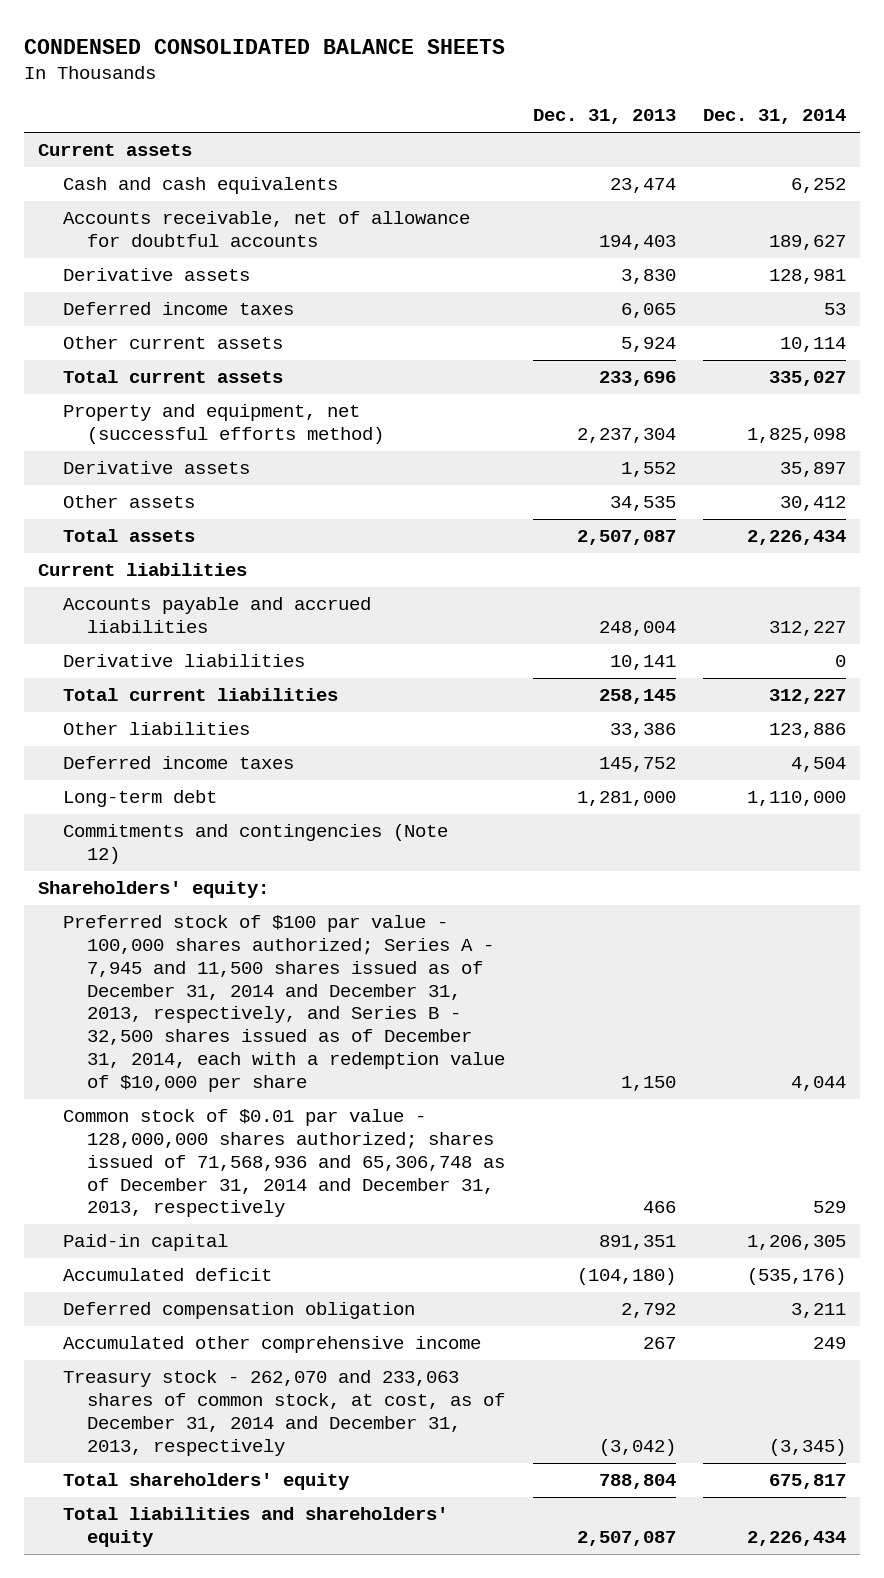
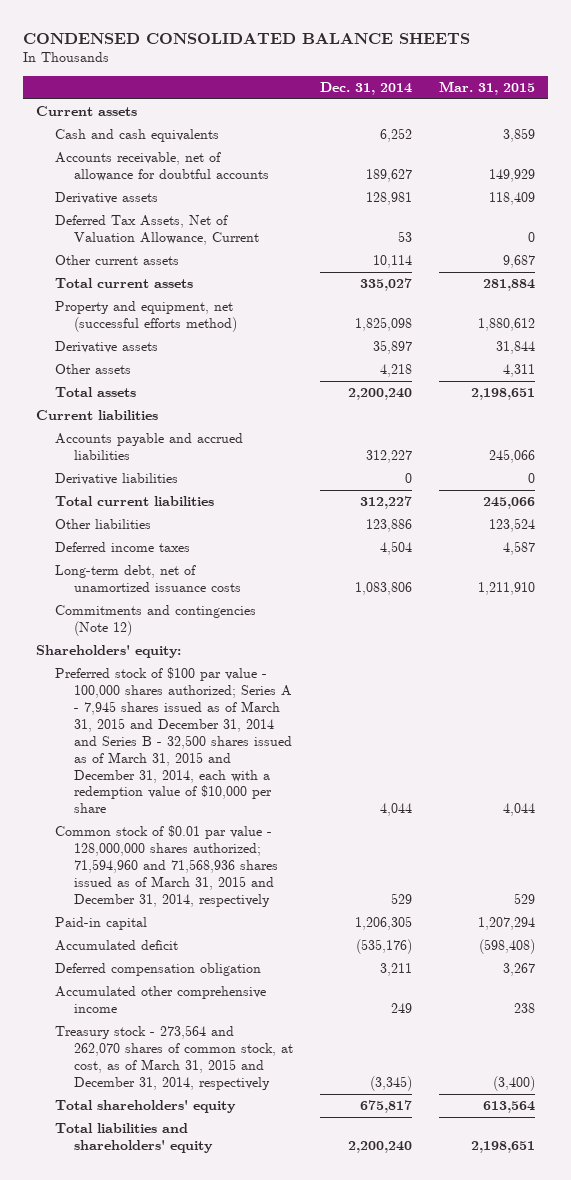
[532,109,676,125] Dec. 31, 2013 -> none
none -> [438,80,535,95] Mar. 31, 2015
[62,302,294,316] Deferred income taxes -> [55,215,259,246] Deferred Tax Assets, Net of Valuation Allowance, Current
[780,496,847,512] 30,412 -> [379,364,412,378] 4,218
[747,530,847,546] 2,226,434 -> [347,388,412,401] 2,200,240
[62,790,217,808] Long-term debt -> [55,565,241,593] Long-term debt, net of unamortized issuance costs
[747,791,847,807] 1,110,000 -> [354,582,412,596] 1,083,806
[62,915,506,1092] Preferred stock of $100 par value - 100,000 shares authorized; Series A - 7,945 and 11,500 shares issued as of December 31, 2014 and December 31, 2013, respectively, and Series B - 32,500 shares issued as of December 31, 2014, each with a redemption value of $10,000 per share -> [55,667,292,814] Preferred stock of $100 par value - 100,000 shares authorized; Series A - 7,945 shares issued as of March 31, 2015 and December 31, 2014 and Series B - 32,500 shares issued as of March 31, 2015 and December 31, 2014, each with a redemption value of $10,000 per share
[62,1109,506,1218] Common stock of $0.01 par value - 128,000,000 shares authorized; shares issued of 71,568,936 and 65,306,748 as of December 31, 2014 and December 31, 2013, respectively -> [55,825,278,907] Common stock of $0.01 par value - 128,000,000 shares authorized; 71,594,960 and 71,568,936 shares issued as of March 31, 2015 and December 31, 2014, respectively
[62,1370,506,1456] Treasury stock - 262,070 and 233,063 shares of common stock, at cost, as of December 31, 2014 and December 31, 2013, respectively -> [55,1025,293,1090] Treasury stock - 273,564 and 262,070 shares of common stock, at cost, as of March 31, 2015 and December 31, 2014, respectively
[747,1531,847,1547] 2,226,434 -> [347,1141,412,1154] 2,200,240

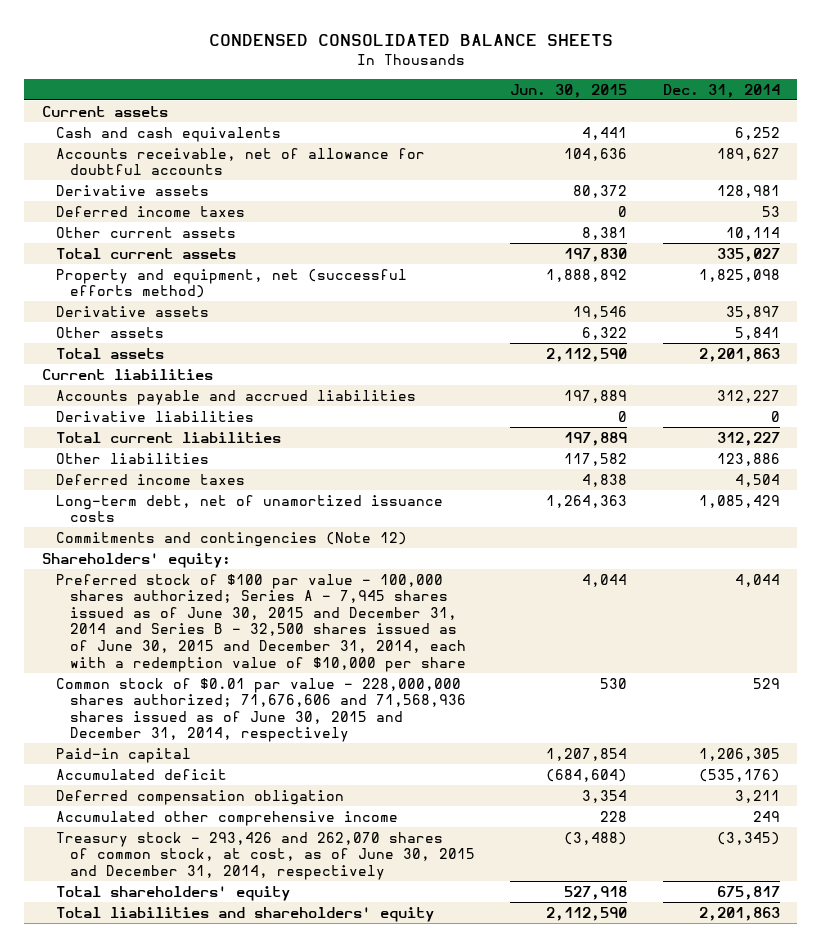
[438,80,535,95] Mar. 31, 2015 -> none
none -> [510,83,628,98] Jun. 30, 2015
[55,215,259,246] Deferred Tax Assets, Net of Valuation Allowance, Current -> [55,205,245,217] Deferred income taxes
[379,364,412,378] 4,218 -> [734,326,780,340] 5,841
[347,388,412,401] 2,200,240 -> [698,347,780,362] 2,201,863
[354,582,412,596] 1,083,806 -> [698,494,780,508] 1,085,429
[55,667,292,814] Preferred stock of $100 par value - 100,000 shares authorized; Series A - 7,945 shares issued as of March 31, 2015 and December 31, 2014 and Series B - 32,500 shares issued as of March 31, 2015 and December 31, 2014, each with a redemption value of $10,000 per share -> [55,573,466,672] Preferred stock of $100 par value - 100,000 shares authorized; Series A - 7,945 shares issued as of June 30, 2015 and December 31, 2014 and Series B - 32,500 shares issued as of June 30, 2015 and December 31, 2014, each with a redemption value of $10,000 per share
[55,825,278,907] Common stock of $0.01 par value - 128,000,000 shares authorized; 71,594,960 and 71,568,936 shares issued as of March 31, 2015 and December 31, 2014, respectively -> [55,677,466,743] Common stock of $0.01 par value - 228,000,000 shares authorized; 71,676,606 and 71,568,936 shares issued as of June 30, 2015 and December 31, 2014, respectively
[55,1025,293,1090] Treasury stock - 273,564 and 262,070 shares of common stock, at cost, as of March 31, 2015 and December 31, 2014, respectively -> [55,831,475,880] Treasury stock - 293,426 and 262,070 shares of common stock, at cost, as of June 30, 2015 and December 31, 2014, respectively
[347,1141,412,1154] 2,200,240 -> [698,906,780,921] 2,201,863

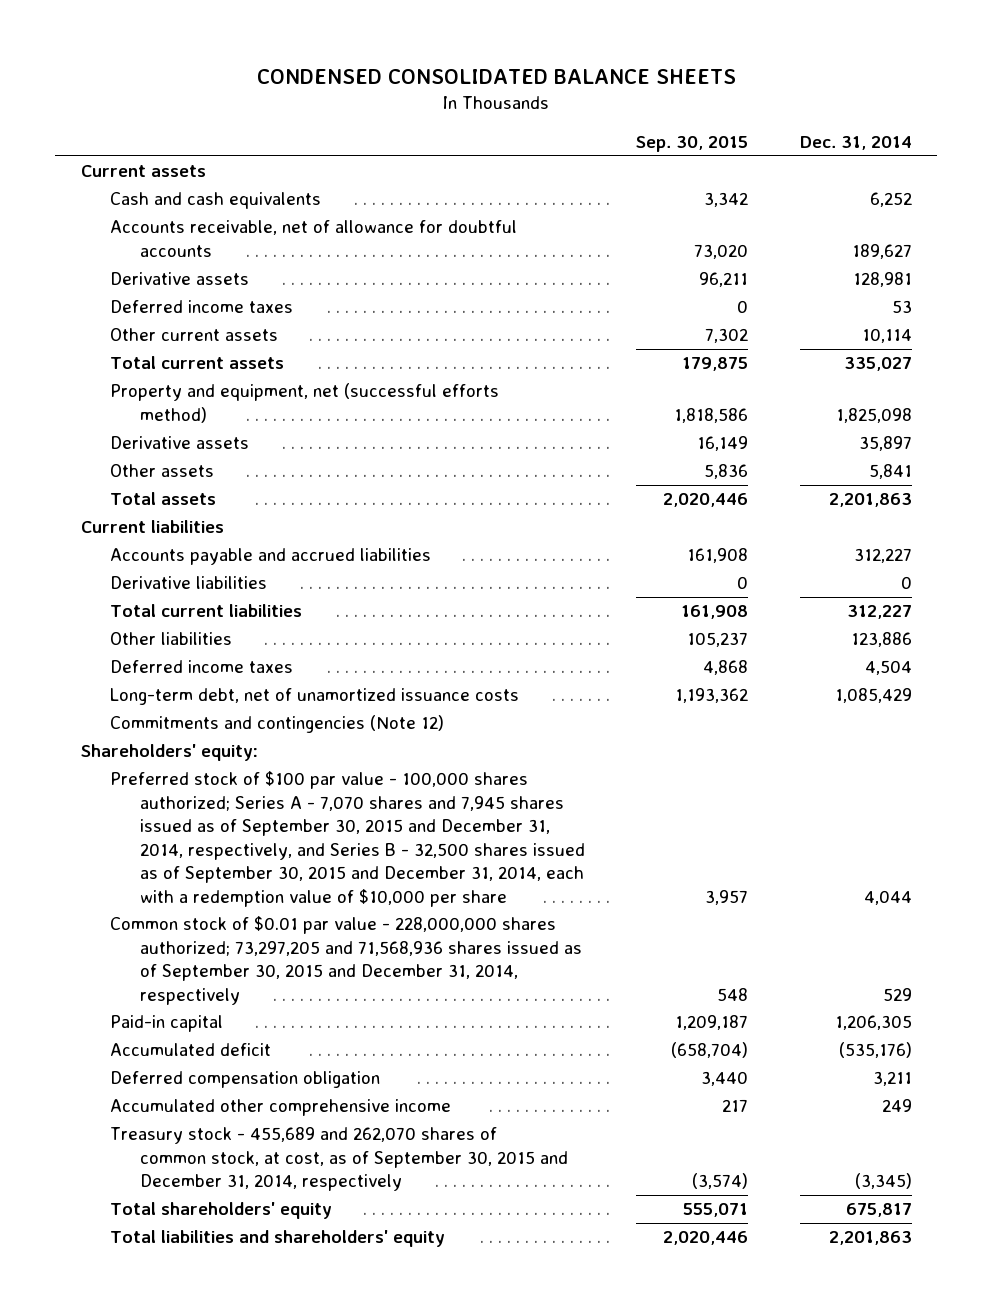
[510,83,628,98] Jun. 30, 2015 -> none
none -> [636,135,749,152] Sep. 30, 2015
[55,573,466,672] Preferred stock of $100 par value - 100,000 shares authorized; Series A - 7,945 shares issued as of June 30, 2015 and December 31, 2014 and Series B - 32,500 shares issued as of June 30, 2015 and December 31, 2014, each with a redemption value of $10,000 per share -> [110,771,585,907] Preferred stock of $100 par value - 100,000 shares authorized; Series A - 7,070 shares and 7,945 shares issued as of September 30, 2015 and December 31, 2014, respectively, and Series B - 32,500 shares issued as of September 30, 2015 and December 31, 2014, each with a redemption value of $10,000 per share
[55,677,466,743] Common stock of $0.01 par value - 228,000,000 shares authorized; 71,676,606 and 71,568,936 shares issued as of June 30, 2015 and December 31, 2014, respectively -> [110,916,582,1005] Common stock of $0.01 par value - 228,000,000 shares authorized; 73,297,205 and 71,568,936 shares issued as of September 30, 2015 and December 31, 2014, respectively
[55,831,475,880] Treasury stock - 293,426 and 262,070 shares of common stock, at cost, as of June 30, 2015 and December 31, 2014, respectively -> [110,1127,568,1192] Treasury stock - 455,689 and 262,070 shares of common stock, at cost, as of September 30, 2015 and December 31, 2014, respectively

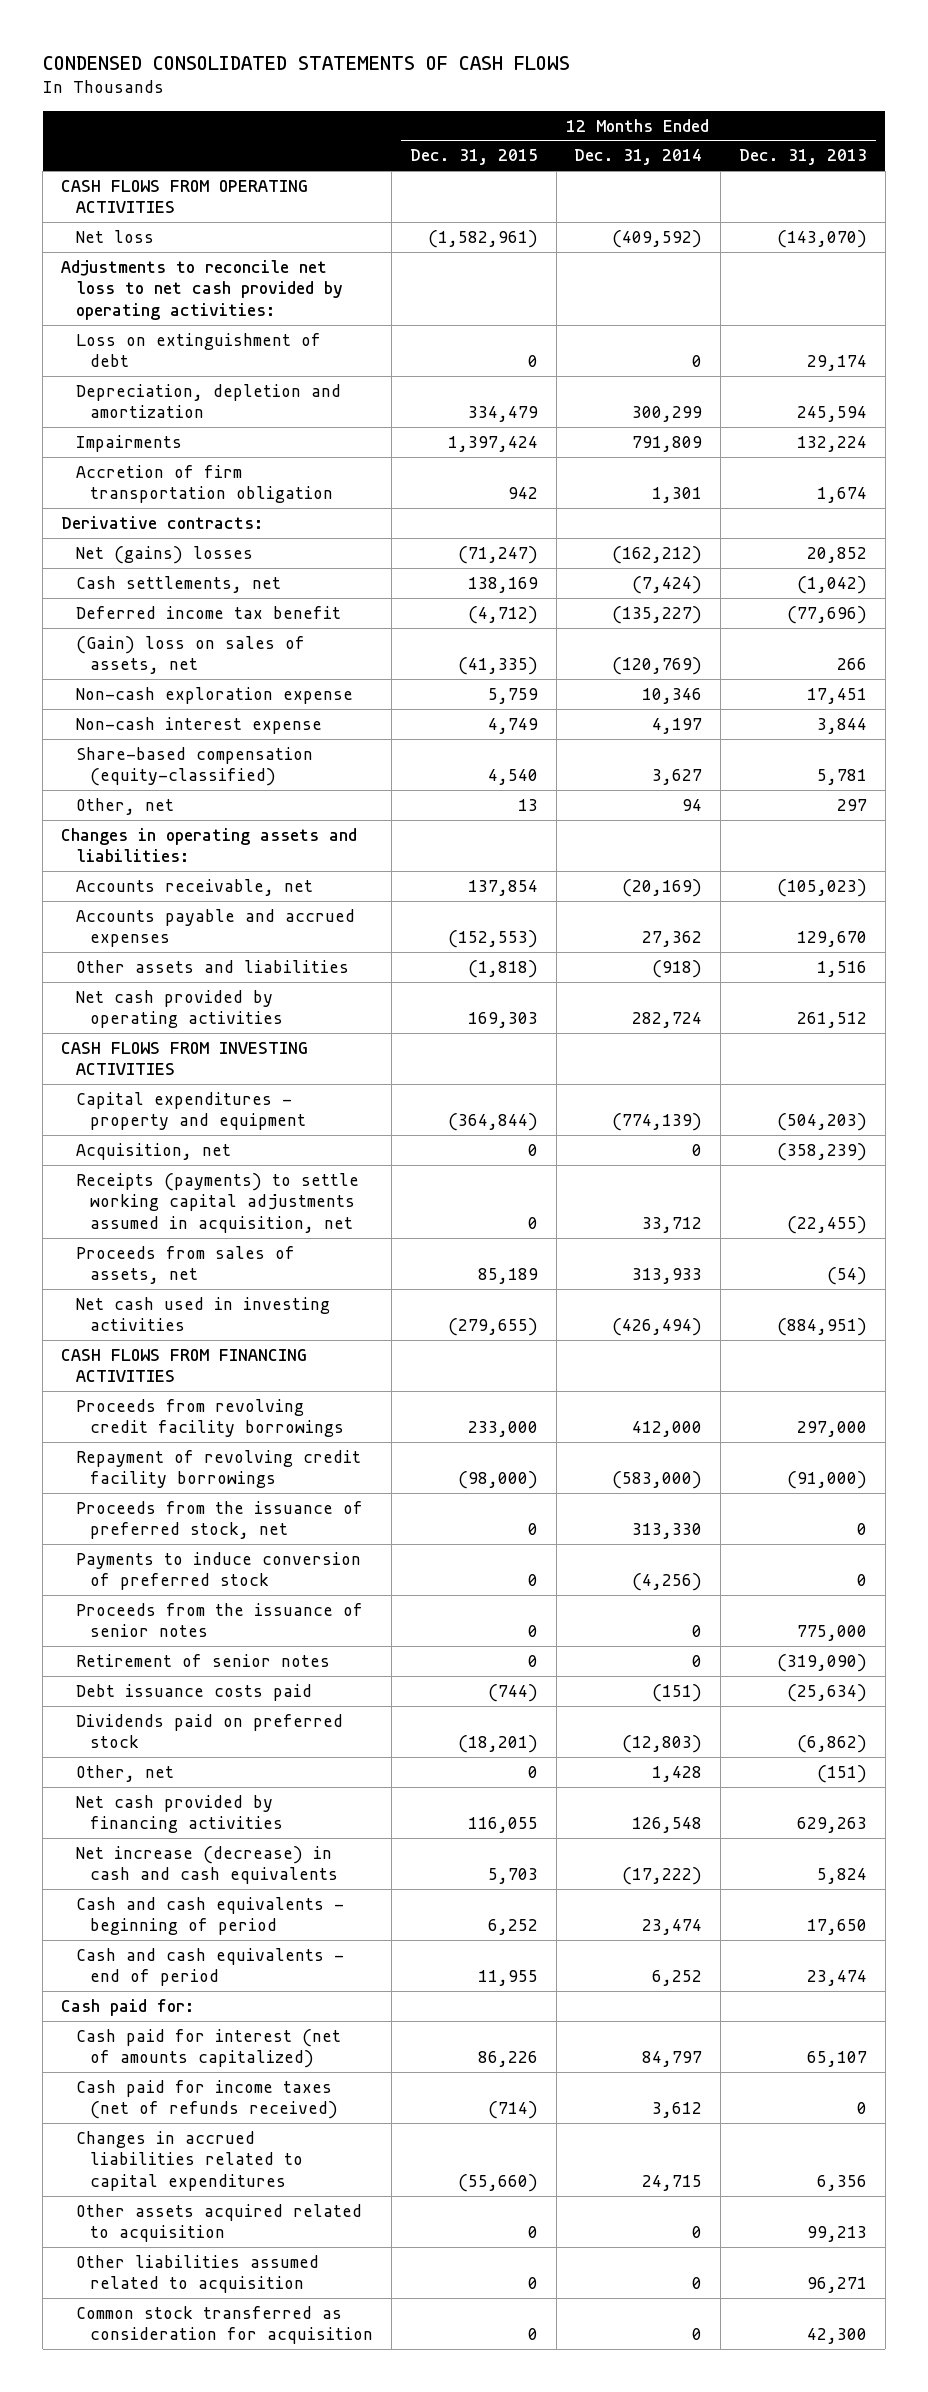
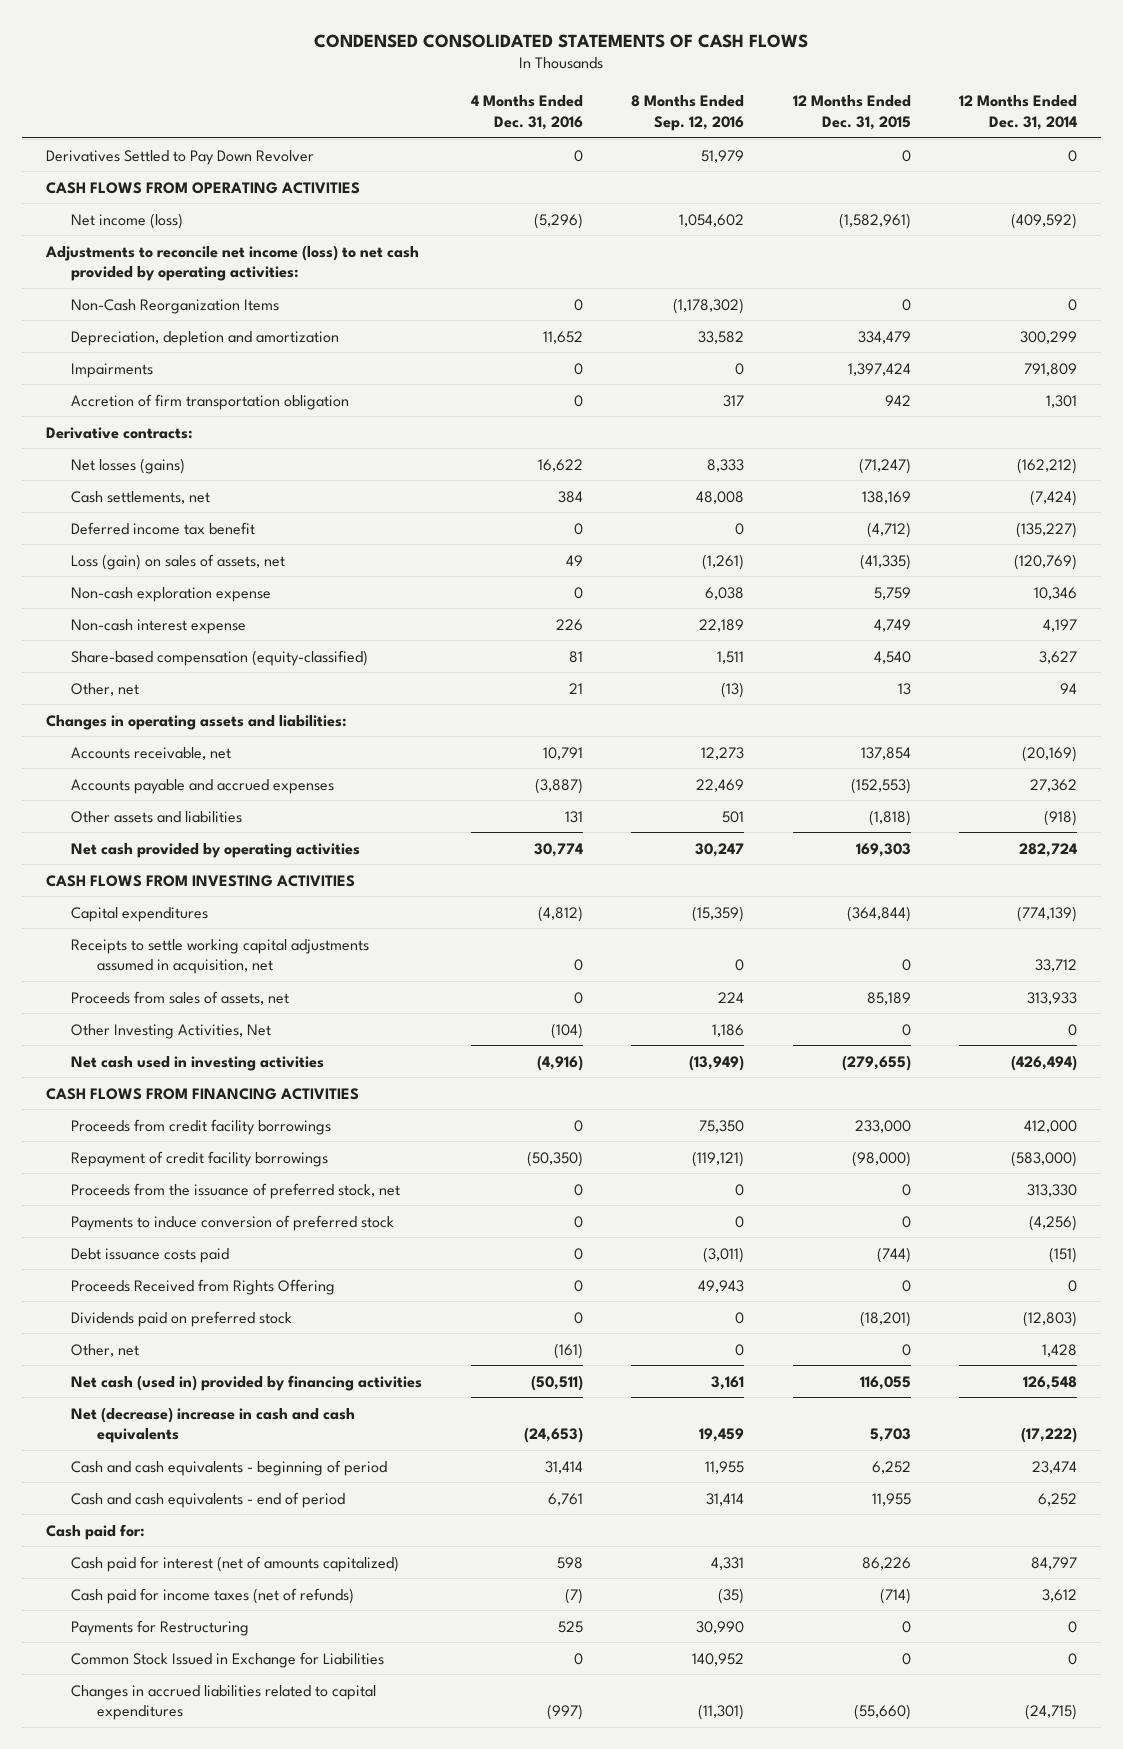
[739,149,868,166] Dec. 31, 2013 -> none
none -> [470,95,583,130] 4 Months Ended Dec. 31, 2016
none -> [631,95,745,131] 8 Months Ended Sep. 12, 2016
none -> [45,149,314,165] Derivatives Settled to Pay Down Revolver
[75,332,321,368] Loss on extinguishment of debt -> none
[75,229,154,243] Net loss -> [71,212,184,229] Net income (loss)
[61,259,343,320] Adjustments to reconcile net loss to net cash provided by operating activities: -> [44,244,419,282] Adjustments to reconcile net income (loss) to net cash provided by operating activities:
none -> [71,298,280,314] Non-Cash Reorganization Items
[75,545,253,564] Net (gains) losses -> [71,457,186,474] Net losses (gains)
[75,635,305,675] (Gain) loss on sales of assets, net -> [71,553,286,570] Loss (gain) on sales of assets, net
[75,1142,231,1160] Acquisition, net -> none
[75,1091,307,1131] Capital expenditures - property and equipment -> [71,906,209,922] Capital expenditures
[75,1172,359,1233] Receipts (payments) to settle working capital adjustments assumed in acquisition, net -> [71,938,370,975] Receipts to settle working capital adjustments assumed in acquisition, net
none -> [71,1023,272,1039] Other Investing Activities, Net
[75,1398,345,1438] Proceeds from revolving credit facility borrowings -> [71,1118,332,1135] Proceeds from credit facility borrowings
[75,1449,361,1489] Repayment of revolving credit facility borrowings -> [71,1150,329,1167] Repayment of credit facility borrowings
[75,1602,363,1638] Proceeds from the issuance of senior notes -> none
[75,1653,330,1667] Retirement of senior notes -> none
none -> [71,1278,336,1295] Proceeds Received from Rights Offering
[75,1794,284,1834] Net cash provided by financing activities -> [71,1374,423,1391] Net cash (used in) provided by financing activities
[75,1845,339,1885] Net increase (decrease) in cash and cash equivalents -> [71,1406,356,1444] Net (decrease) increase in cash and cash equivalents
[75,2203,362,2243] Other assets acquired related to acquisition -> none
[75,2254,319,2294] Other liabilities assumed related to acquisition -> none
[75,2305,374,2345] Common stock transferred as consideration for acquisition -> none
[75,2079,339,2120] Cash paid for income taxes (net of refunds received) -> [71,1587,355,1604] Cash paid for income taxes (net of refunds)
none -> [71,1619,250,1636] Payments for Restructuring
none -> [71,1651,385,1668] Common Stock Issued in Exchange for Liabilities
[642,2174,703,2191] 24,715 -> [1024,1704,1077,1721] (24,715)

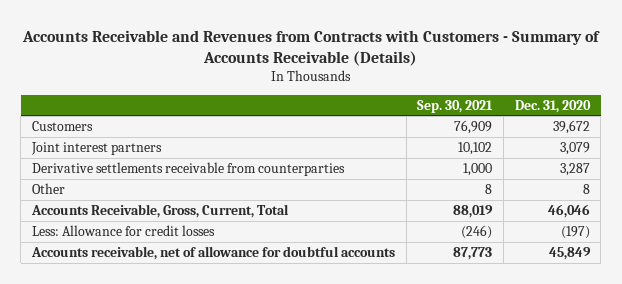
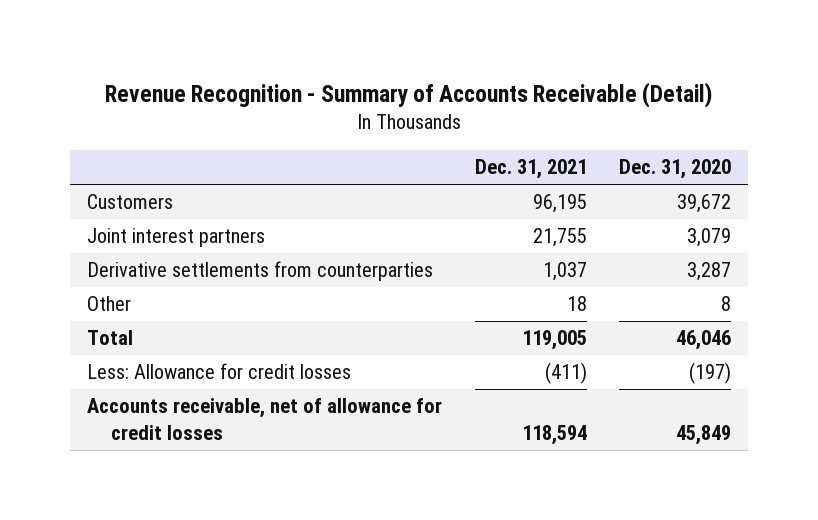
[21,29,600,66] Accounts Receivable and Revenues from Contracts with Customers - Summary of Accounts Receivable (Details) -> [105,82,713,109] Revenue Recognition - Summary of Accounts Receivable (Detail)
[417,99,494,113] Sep. 30, 2021 -> none
none -> [474,159,587,180] Dec. 31, 2021
[31,161,345,176] Derivative settlements receivable from counterparties -> [86,261,433,282] Derivative settlements from counterparties
[30,203,289,218] Accounts Receivable, Gross, Current, Total -> [86,330,133,346] Total
[30,245,395,260] Accounts receivable, net of allowance for doubtful accounts -> [86,398,442,440] Accounts receivable, net of allowance for credit losses

